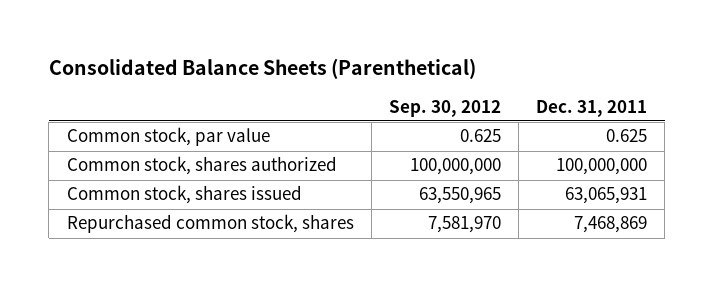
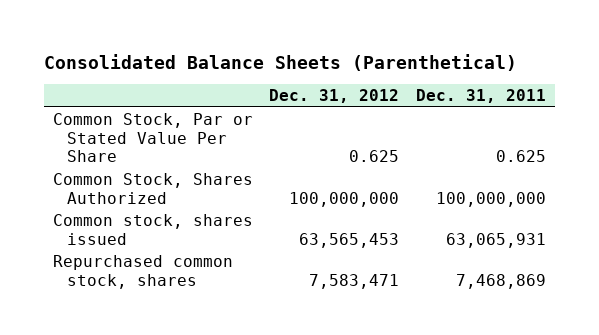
[388,99,501,117] Sep. 30, 2012 -> none
none -> [269,89,400,104] Dec. 31, 2012
[66,127,270,147] Common stock, par value -> [52,112,253,163] Common Stock, Par or Stated Value Per Share
[66,156,337,176] Common stock, shares authorized -> [52,172,253,204] Common Stock, Shares Authorized

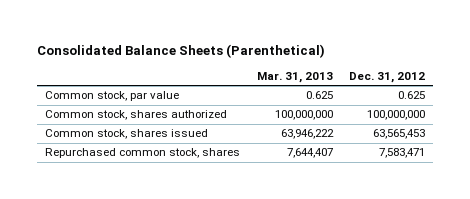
[416,89,547,104] Dec. 31, 2011 -> none
none -> [256,71,333,83] Mar. 31, 2013
[52,112,253,163] Common Stock, Par or Stated Value Per Share -> [45,91,180,102] Common stock, par value
[52,172,253,204] Common Stock, Shares Authorized -> [45,110,228,121] Common stock, shares authorized

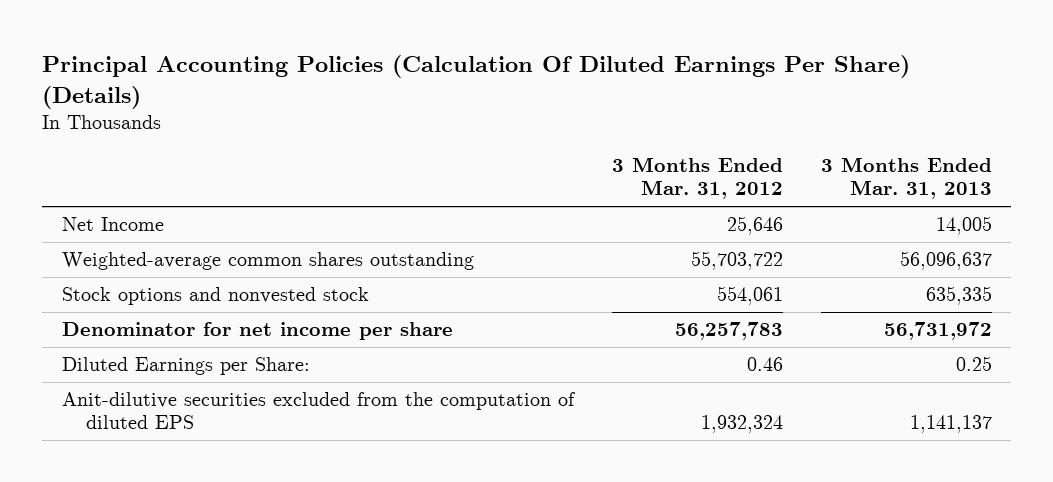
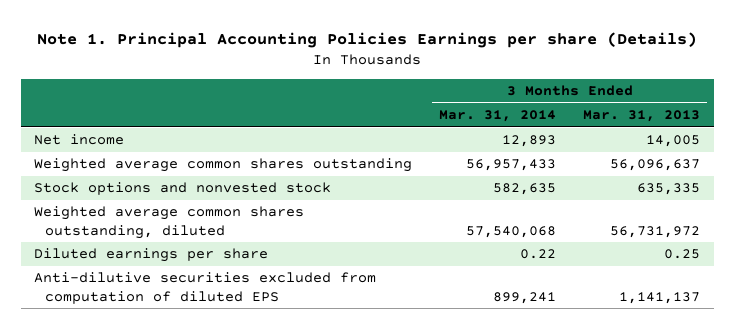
[42,55,911,109] Principal Accounting Policies (Calculation Of Diluted Earnings Per Share) (Details) -> [37,31,698,48] Note 1. Principal Accounting Policies Earnings per share (Details)
[611,157,783,200] 3 Months Ended Mar. 31, 2012 -> none
none -> [439,110,557,123] Mar. 31, 2014
[61,217,164,232] Net Income -> [34,134,125,146] Net income
[61,252,474,271] Weighted-average common shares outstanding -> [34,158,413,173] Weighted average common shares outstanding
[61,322,453,341] Denominator for net income per share -> [34,206,305,239] Weighted average common shares outstanding, diluted
[61,357,310,376] Diluted Earnings per Share: -> [34,248,269,263] Diluted earnings per share
[61,392,576,430] Anit-dilutive securities excluded from the computation of diluted EPS -> [34,272,377,304] Anti-dilutive securities excluded from computation of diluted EPS

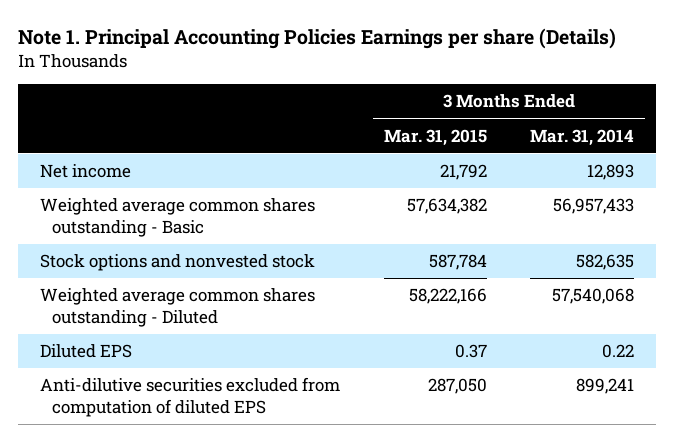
[583,110,701,123] Mar. 31, 2013 -> none
none -> [383,128,487,146] Mar. 31, 2015
[34,158,413,173] Weighted average common shares outstanding -> [39,198,315,237] Weighted average common shares outstanding - Basic
[34,206,305,239] Weighted average common shares outstanding, diluted -> [39,288,315,327] Weighted average common shares outstanding - Diluted
[34,248,269,263] Diluted earnings per share -> [39,344,132,359] Diluted EPS

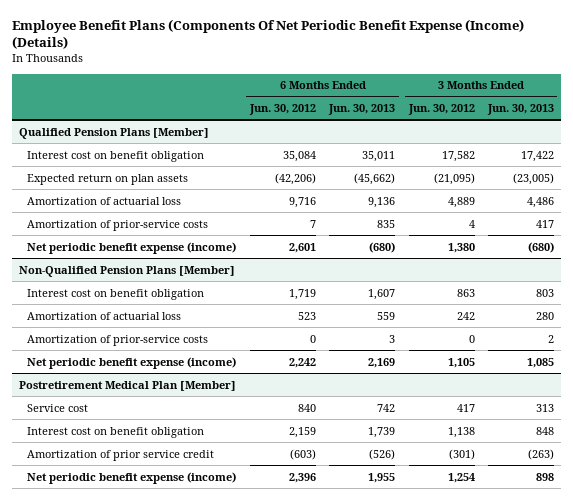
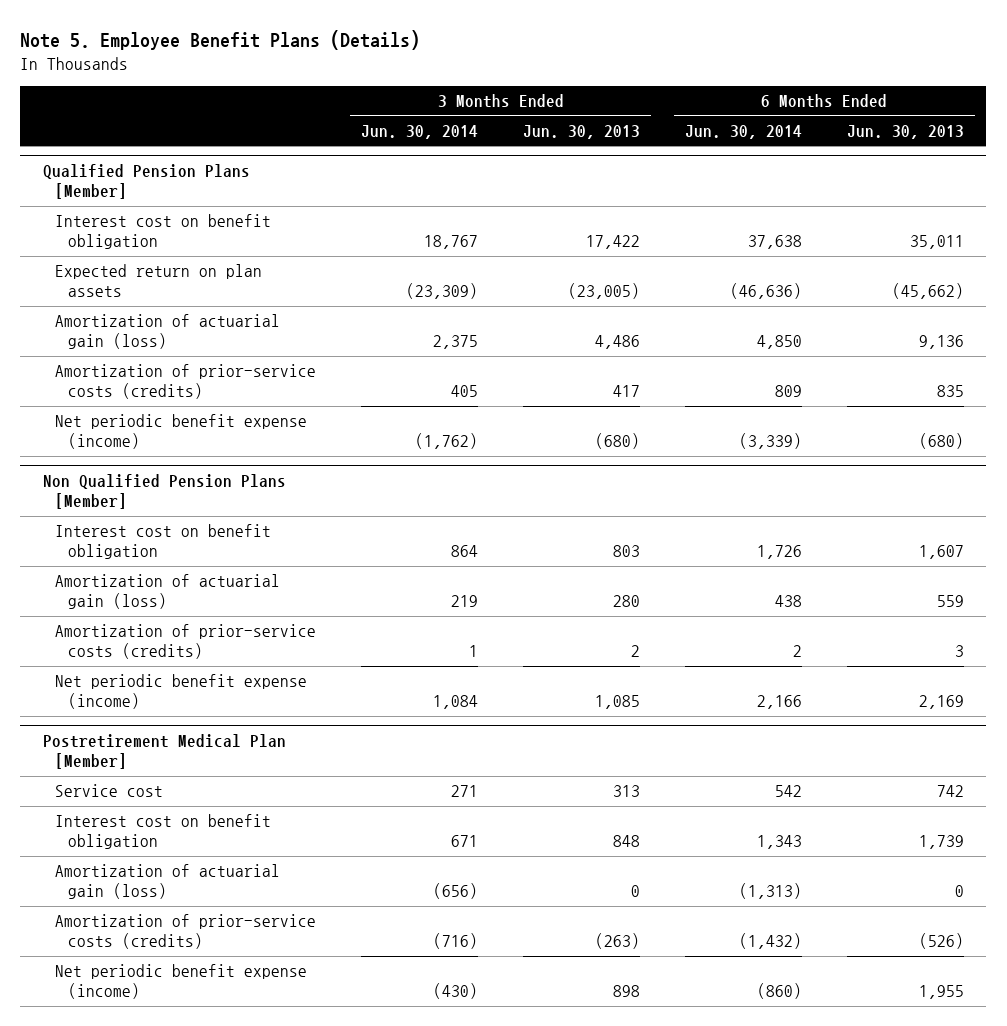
[12,18,525,50] Employee Benefit Plans (Components Of Net Periodic Benefit Expense (Income) (Details) -> [20,30,421,51] Note 5. Employee Benefit Plans (Details)
[248,104,316,116] Jun. 30, 2012 -> none
[407,104,475,116] Jun. 30, 2012 -> none
none -> [361,124,479,139] Jun. 30, 2014
none -> [684,124,802,139] Jun. 30, 2014
[27,196,182,205] Amortization of actuarial loss -> [55,314,281,350] Amortization of actuarial gain (loss)
[27,219,209,231] Amortization of prior-service costs -> [55,364,317,400] Amortization of prior-service costs (credits)
[18,265,235,277] Non-Qualified Pension Plans [Member] -> [42,474,286,509] Non Qualified Pension Plans [Member]
[27,311,182,320] Amortization of actuarial loss -> [55,574,281,610] Amortization of actuarial gain (loss)
[27,334,209,346] Amortization of prior-service costs -> [55,624,317,660] Amortization of prior-service costs (credits)
none -> [55,864,281,900] Amortization of actuarial gain (loss)
[27,449,215,461] Amortization of prior service credit -> [55,914,317,950] Amortization of prior-service costs (credits)

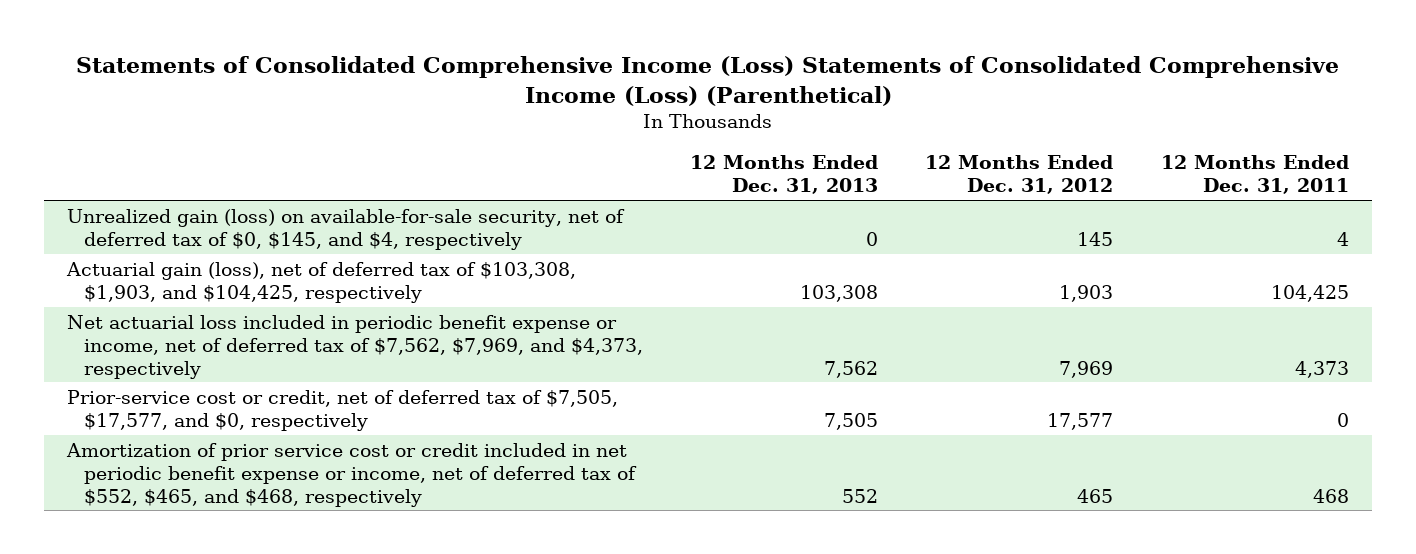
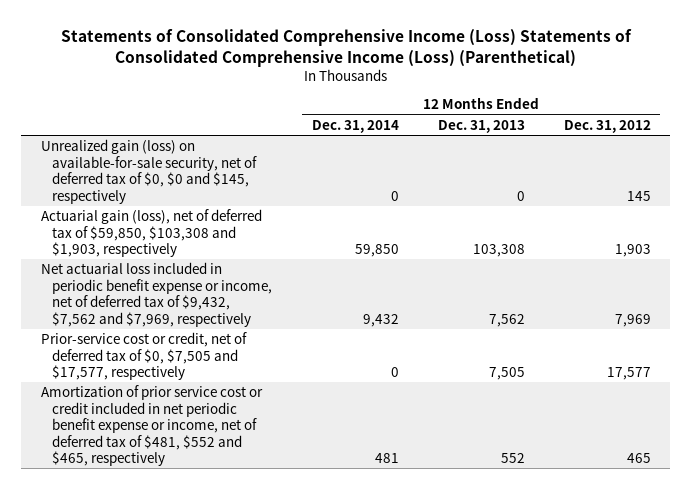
[1160,155,1349,195] 12 Months Ended Dec. 31, 2011 -> none
none -> [311,119,399,133] Dec. 31, 2014
[67,208,626,250] Unrealized gain (loss) on available-for-sale security, net of deferred tax of $0, $145, and $4, respectively -> [40,139,258,204] Unrealized gain (loss) on available-for-sale security, net of deferred tax of $0, $0 and $145, respectively
[66,261,577,303] Actuarial gain (loss), net of deferred tax of $103,308, $1,903, and $104,425, respectively -> [40,209,262,258] Actuarial gain (loss), net of deferred tax of $59,850, $103,308 and $1,903, respectively
[67,314,643,379] Net actuarial loss included in periodic benefit expense or income, net of deferred tax of $7,562, $7,969, and $4,373, respectively -> [40,262,273,327] Net actuarial loss included in periodic benefit expense or income, net of deferred tax of $9,432, $7,562 and $7,969, respectively
[67,389,619,431] Prior-service cost or credit, net of deferred tax of $7,505, $17,577, and $0, respectively -> [40,332,247,381] Prior-service cost or credit, net of deferred tax of $0, $7,505 and $17,577, respectively
[66,442,637,507] Amortization of prior service cost or credit included in net periodic benefit expense or income, net of deferred tax of $552, $465, and $468, respectively -> [40,385,263,467] Amortization of prior service cost or credit included in net periodic benefit expense or income, net of deferred tax of $481, $552 and $465, respectively

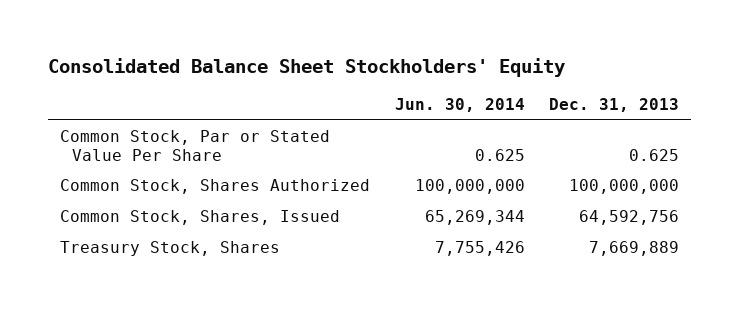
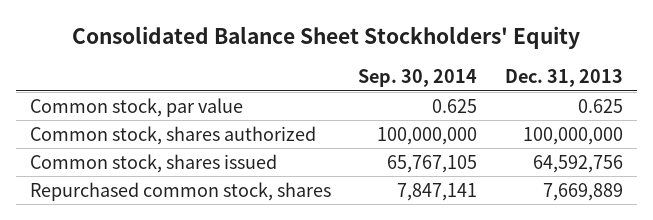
[394,98,525,113] Jun. 30, 2014 -> none
none -> [358,69,478,88] Sep. 30, 2014
[60,130,331,161] Common Stock, Par or Stated Value Per Share -> [30,97,244,117] Common stock, par value
[60,179,371,195] Common Stock, Shares Authorized -> [30,125,317,145] Common stock, shares authorized
[60,210,341,226] Common Stock, Shares, Issued -> [30,153,278,173] Common stock, shares issued
[60,241,281,257] Treasury Stock, Shares -> [30,181,332,201] Repurchased common stock, shares

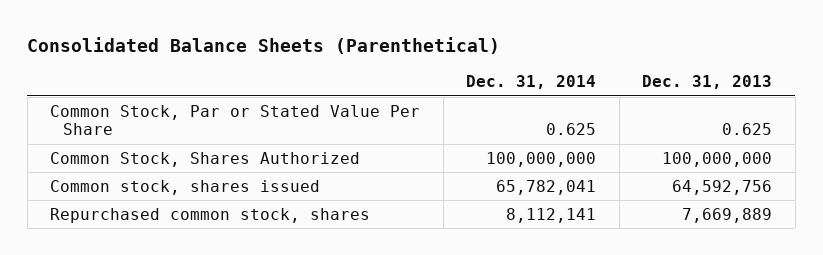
[72,26,581,50] Consolidated Balance Sheet Stockholders' Equity -> [27,36,501,54] Consolidated Balance Sheets (Parenthetical)
[358,69,478,88] Sep. 30, 2014 -> none
none -> [466,75,597,90] Dec. 31, 2014
[30,97,244,117] Common stock, par value -> [50,104,421,136] Common Stock, Par or Stated Value Per Share
[30,125,317,145] Common stock, shares authorized -> [50,151,361,167] Common Stock, Shares Authorized

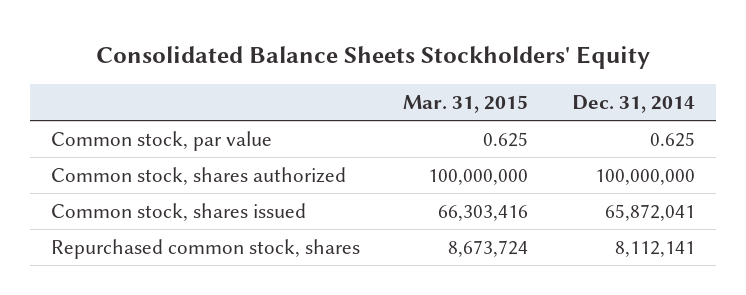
[27,36,501,54] Consolidated Balance Sheets (Parenthetical) -> [95,45,650,69] Consolidated Balance Sheets Stockholders' Equity
[642,75,773,90] Dec. 31, 2013 -> none
none -> [403,95,529,114] Mar. 31, 2015
[50,104,421,136] Common Stock, Par or Stated Value Per Share -> [51,131,273,152] Common stock, par value
[50,151,361,167] Common Stock, Shares Authorized -> [51,167,347,186] Common stock, shares authorized
[496,179,597,195] 65,782,041 -> [604,204,695,222] 65,872,041

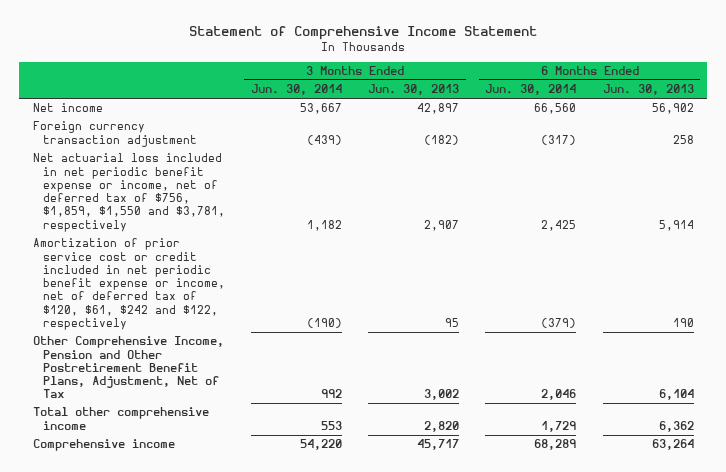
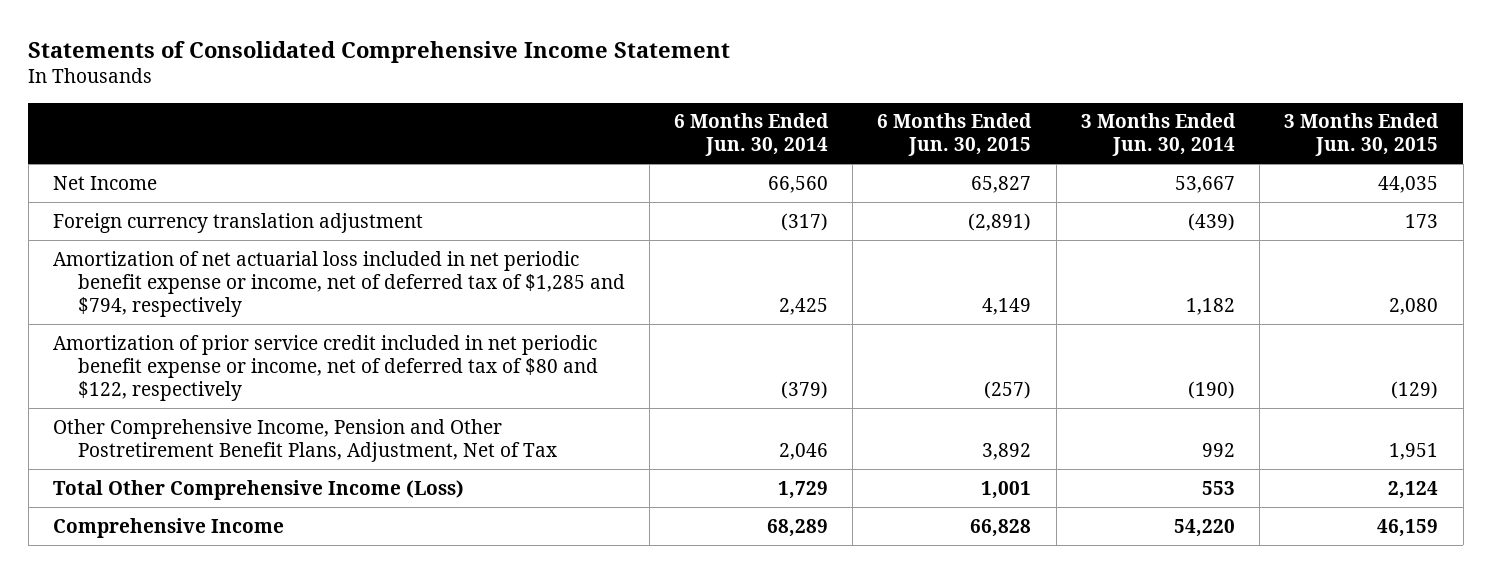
[189,26,538,41] Statement of Comprehensive Income Statement -> [28,40,731,63] Statements of Consolidated Comprehensive Income Statement
[368,84,460,96] Jun. 30, 2013 -> none
[602,84,694,96] Jun. 30, 2013 -> none
none -> [877,113,1033,157] 6 Months Ended Jun. 30, 2015
none -> [1284,113,1440,157] 3 Months Ended Jun. 30, 2015
[32,103,103,113] Net income -> [52,175,157,190] Net Income
[32,121,197,147] Foreign currency transaction adjustment -> [52,212,423,233] Foreign currency translation adjustment
[32,153,225,232] Net actuarial loss included in net periodic benefit expense or income, net of deferred tax of $756, $1,859, $1,550 and $3,781, respectively -> [52,250,625,317] Amortization of net actuarial loss included in net periodic benefit expense or income, net of deferred tax of $1,285 and $794, respectively
[32,238,225,330] Amortization of prior service cost or credit included in net periodic benefit expense or income, net of deferred tax of $120, $61, $242 and $122, respectively -> [52,334,598,401] Amortization of prior service credit included in net periodic benefit expense or income, net of deferred tax of $80 and $122, respectively
[32,407,209,430] Total other comprehensive income -> [52,479,464,500] Total Other Comprehensive Income (Loss)
[32,439,175,452] Comprehensive income -> [52,517,284,538] Comprehensive Income

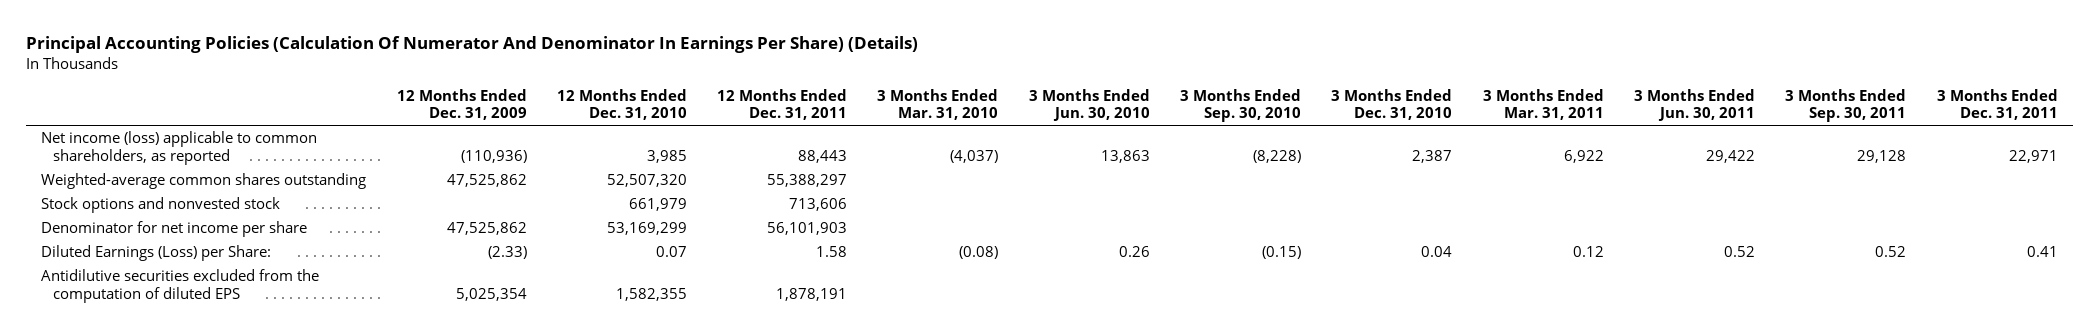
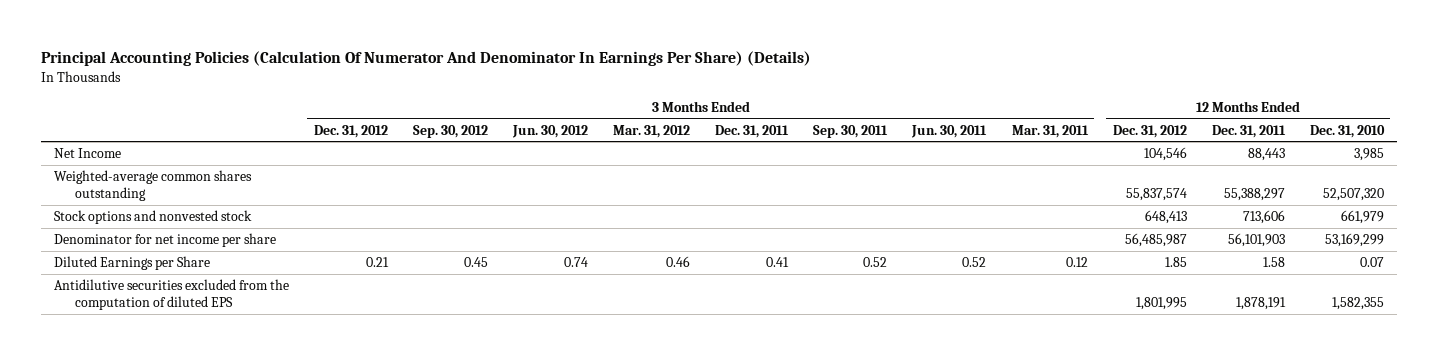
[396,88,527,121] 12 Months Ended Dec. 31, 2009 -> none
[877,88,999,121] 3 Months Ended Mar. 31, 2010 -> none
[1028,88,1150,122] 3 Months Ended Jun. 30, 2010 -> none
[1180,88,1302,123] 3 Months Ended Sep. 30, 2010 -> none
[1331,88,1453,121] 3 Months Ended Dec. 31, 2010 -> none
none -> [313,124,388,138] Dec. 31, 2012
none -> [412,124,488,138] Sep. 30, 2012
none -> [511,124,588,138] Jun. 30, 2012
none -> [613,124,691,138] Mar. 31, 2012
none -> [1112,124,1187,138] Dec. 31, 2012
[41,131,318,165] Net income (loss) applicable to common shareholders, as reported -> none
none -> [53,148,121,159] Net Income
[41,245,272,262] Diluted Earnings (Loss) per Share: -> [53,256,210,271] Diluted Earnings per Share

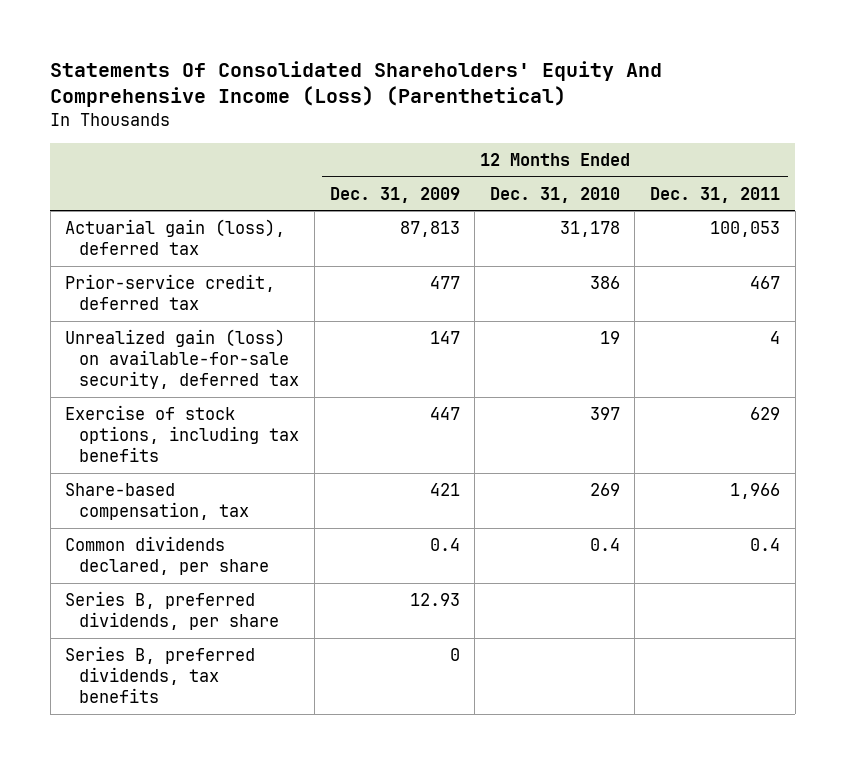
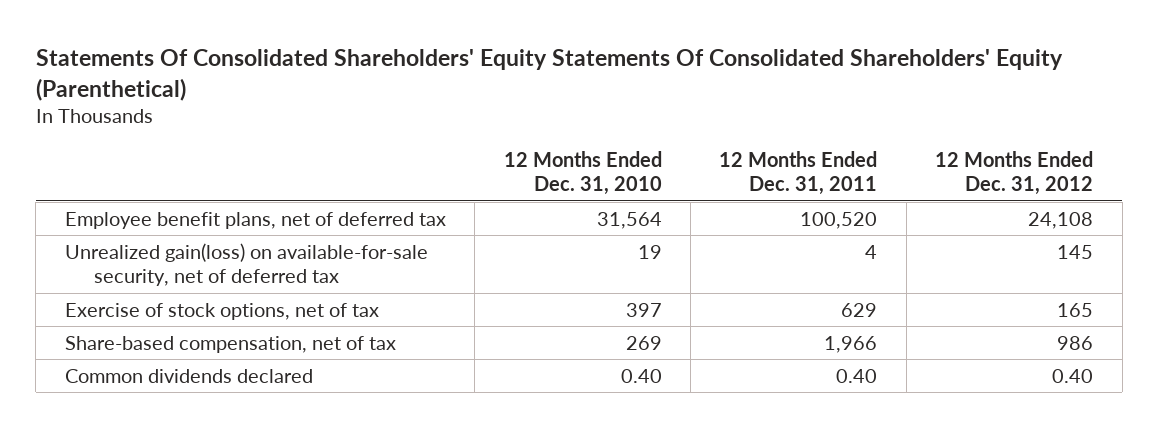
[50,60,663,108] Statements Of Consolidated Shareholders' Equity And Comprehensive Income (Loss) (Parenthetical) -> [35,49,1063,101] Statements Of Consolidated Shareholders' Equity Statements Of Consolidated Shareholders' Equity (Parenthetical)
[329,186,460,203] Dec. 31, 2009 -> none
none -> [935,150,1094,196] 12 Months Ended Dec. 31, 2012
[65,273,276,311] Prior-service credit, deferred tax -> none
[65,590,280,631] Series B, preferred dividends, per share -> none
[65,645,256,704] Series B, preferred dividends, tax benefits -> none
[65,218,286,256] Actuarial gain (loss), deferred tax -> [64,211,446,229] Employee benefit plans, net of deferred tax
[559,220,620,237] 31,178 -> [596,211,662,229] 31,564
[710,220,781,237] 100,053 -> [800,211,878,229] 100,520
[65,328,300,390] Unrealized gain (loss) on available-for-sale security, deferred tax -> [64,242,428,287] Unrealized gain(loss) on available-for-sale security, net of deferred tax
[65,404,300,463] Exercise of stock options, including tax benefits -> [64,302,379,320] Exercise of stock options, net of tax
[65,482,250,521] Share-based compensation, tax -> [64,335,396,353] Share-based compensation, net of tax
[65,535,270,576] Common dividends declared, per share -> [64,368,313,383] Common dividends declared
[589,537,620,551] 0.4 -> [620,368,662,383] 0.40
[750,537,781,551] 0.4 -> [836,368,878,383] 0.40

